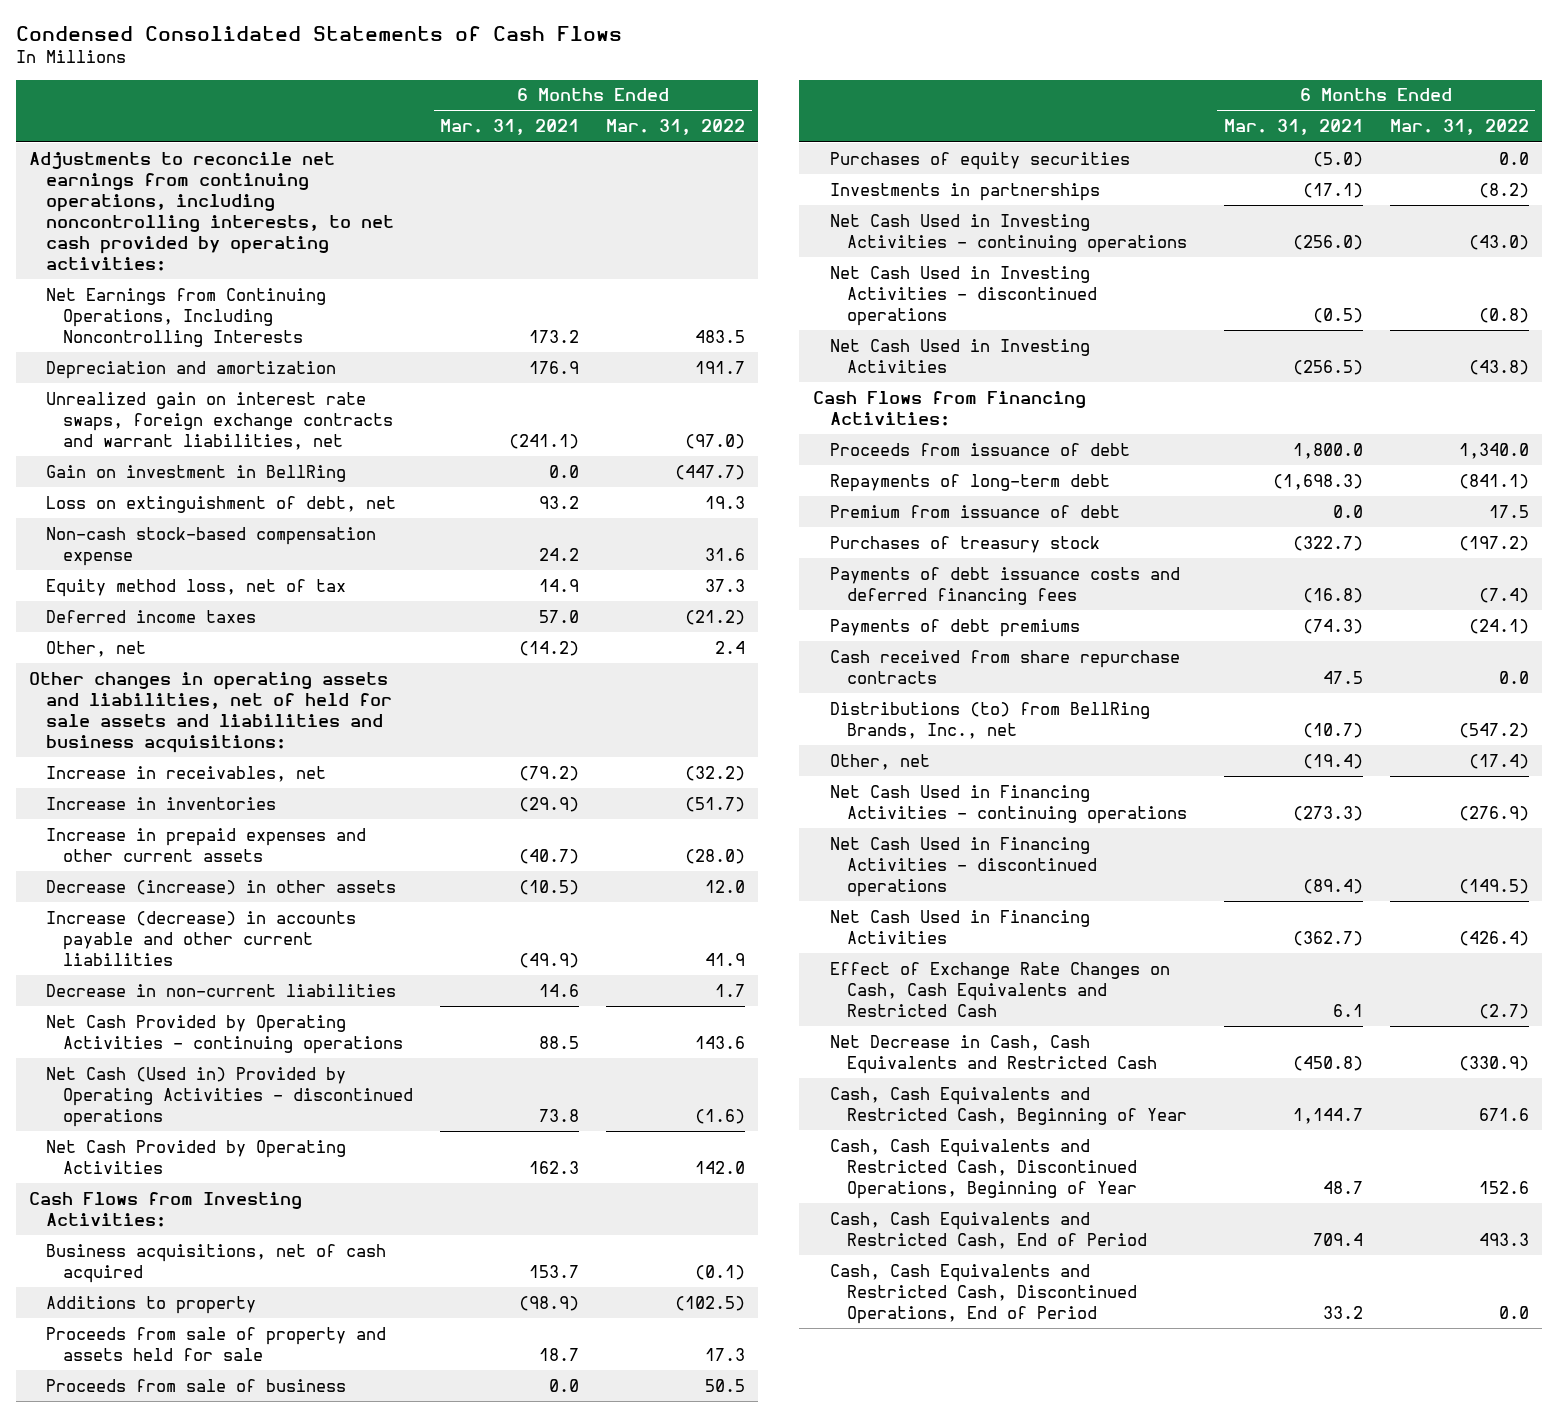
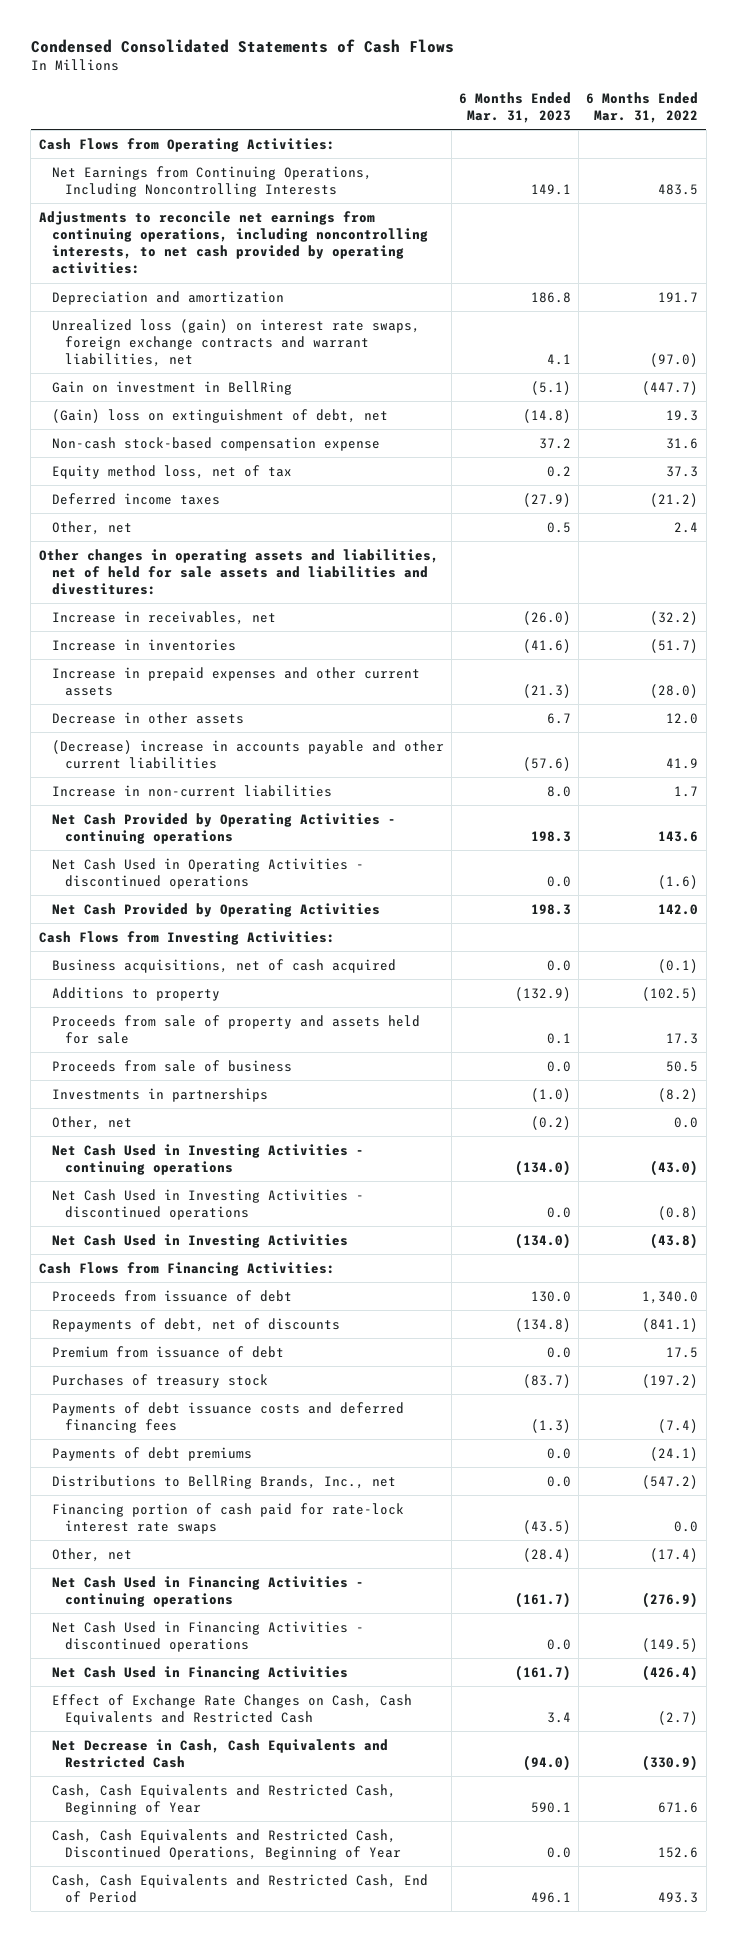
[440,119,580,136] Mar. 31, 2021 -> none
none -> [458,91,571,124] 6 Months Ended Mar. 31, 2023
none -> [38,137,335,152] Cash Flows from Operating Activities:
[29,151,395,271] Adjustments to reconcile net earnings from continuing operations, including noncontrolling interests, to net cash provided by operating activities: -> [38,210,428,275] Adjustments to reconcile net earnings from continuing operations, including noncontrolling interests, to net cash provided by operating activities:
[46,391,394,450] Unrealized gain on interest rate swaps, foreign exchange contracts and warrant liabilities, net -> [51,318,420,368] Unrealized loss (gain) on interest rate swaps, foreign exchange contracts and warrant liabilities, net
[46,495,397,513] Loss on extinguishment of debt, net -> [51,408,388,423] (Gain) loss on extinguishment of debt, net
[29,671,393,753] Other changes in operating assets and liabilities, net of held for sale assets and liabilities and business acquisitions: -> [38,548,439,596] Other changes in operating assets and liabilities, net of held for sale assets and liabilities and divestitures:
[46,879,397,895] Decrease (increase) in other assets -> [51,711,244,724] Decrease in other assets
[46,910,357,966] Increase (decrease) in accounts payable and other current liabilities -> [51,739,444,769] (Decrease) increase in accounts payable and other current liabilities
[46,983,397,997] Decrease in non-current liabilities -> [51,784,332,797] Increase in non-current liabilities
[46,1066,414,1127] Net Cash (Used in) Provided by Operating Activities - discontinued operations -> [51,857,364,889] Net Cash Used in Operating Activities - discontinued operations
[829,151,1130,170] Purchases of equity securities -> none
none -> [51,1115,132,1130] Other, net
[829,473,1110,492] Repayments of long-term debt -> [51,1317,340,1332] Repayments of debt, net of discounts
[829,649,1180,684] Cash received from share repurchase contracts -> none
[829,701,1150,739] Distributions (to) from BellRing Brands, Inc., net -> [51,1474,396,1489] Distributions to BellRing Brands, Inc., net
none -> [51,1502,404,1534] Financing portion of cash paid for rate-lock interest rate swaps
[829,1263,1137,1324] Cash, Cash Equivalents and Restricted Cash, Discontinued Operations, End of Period -> none

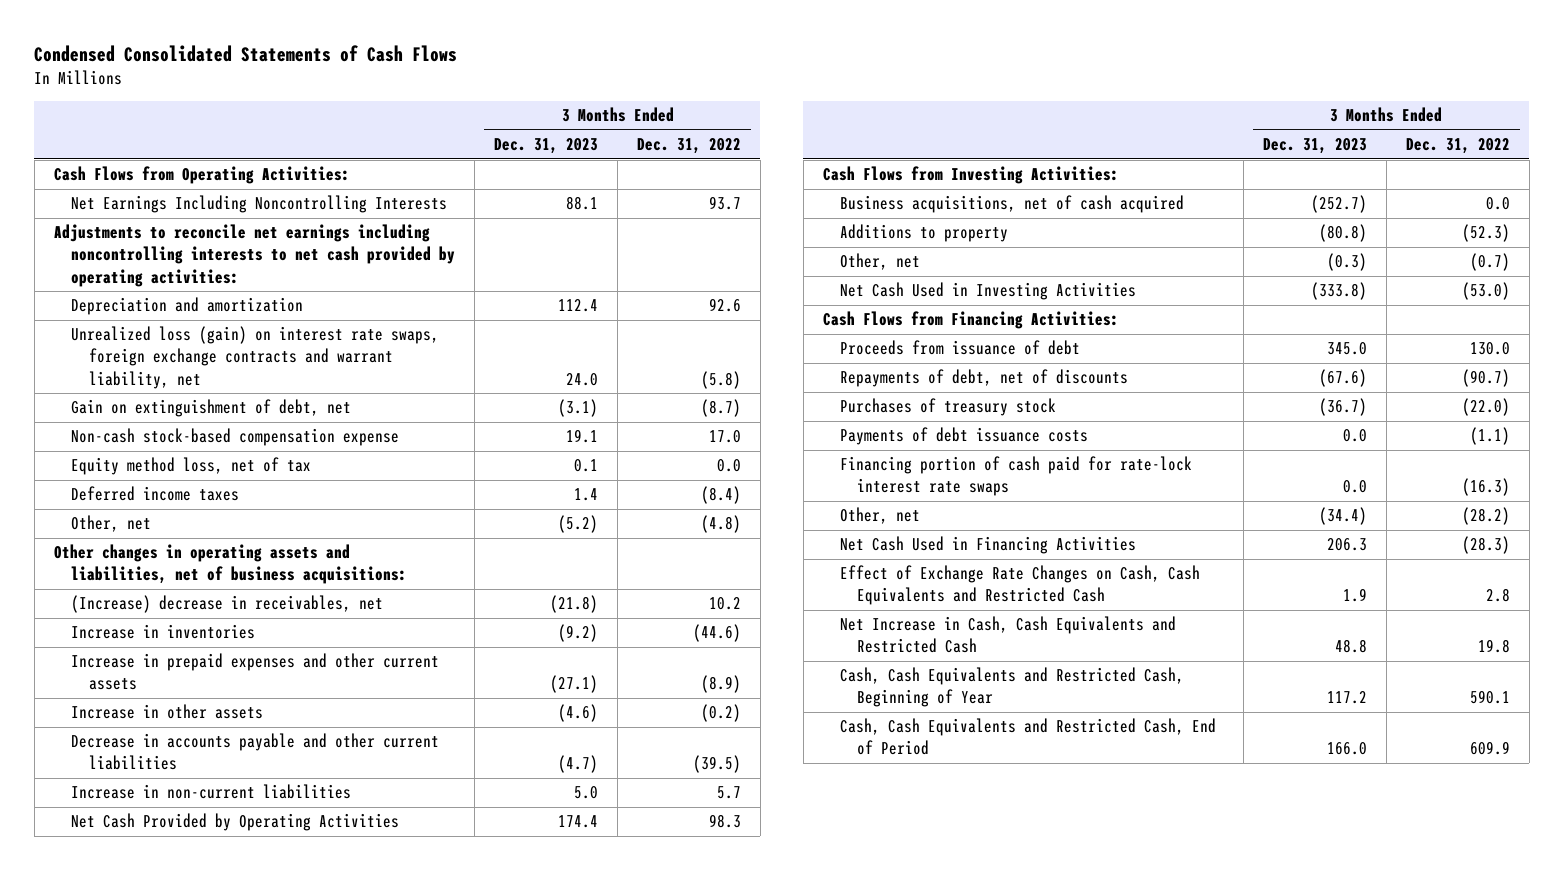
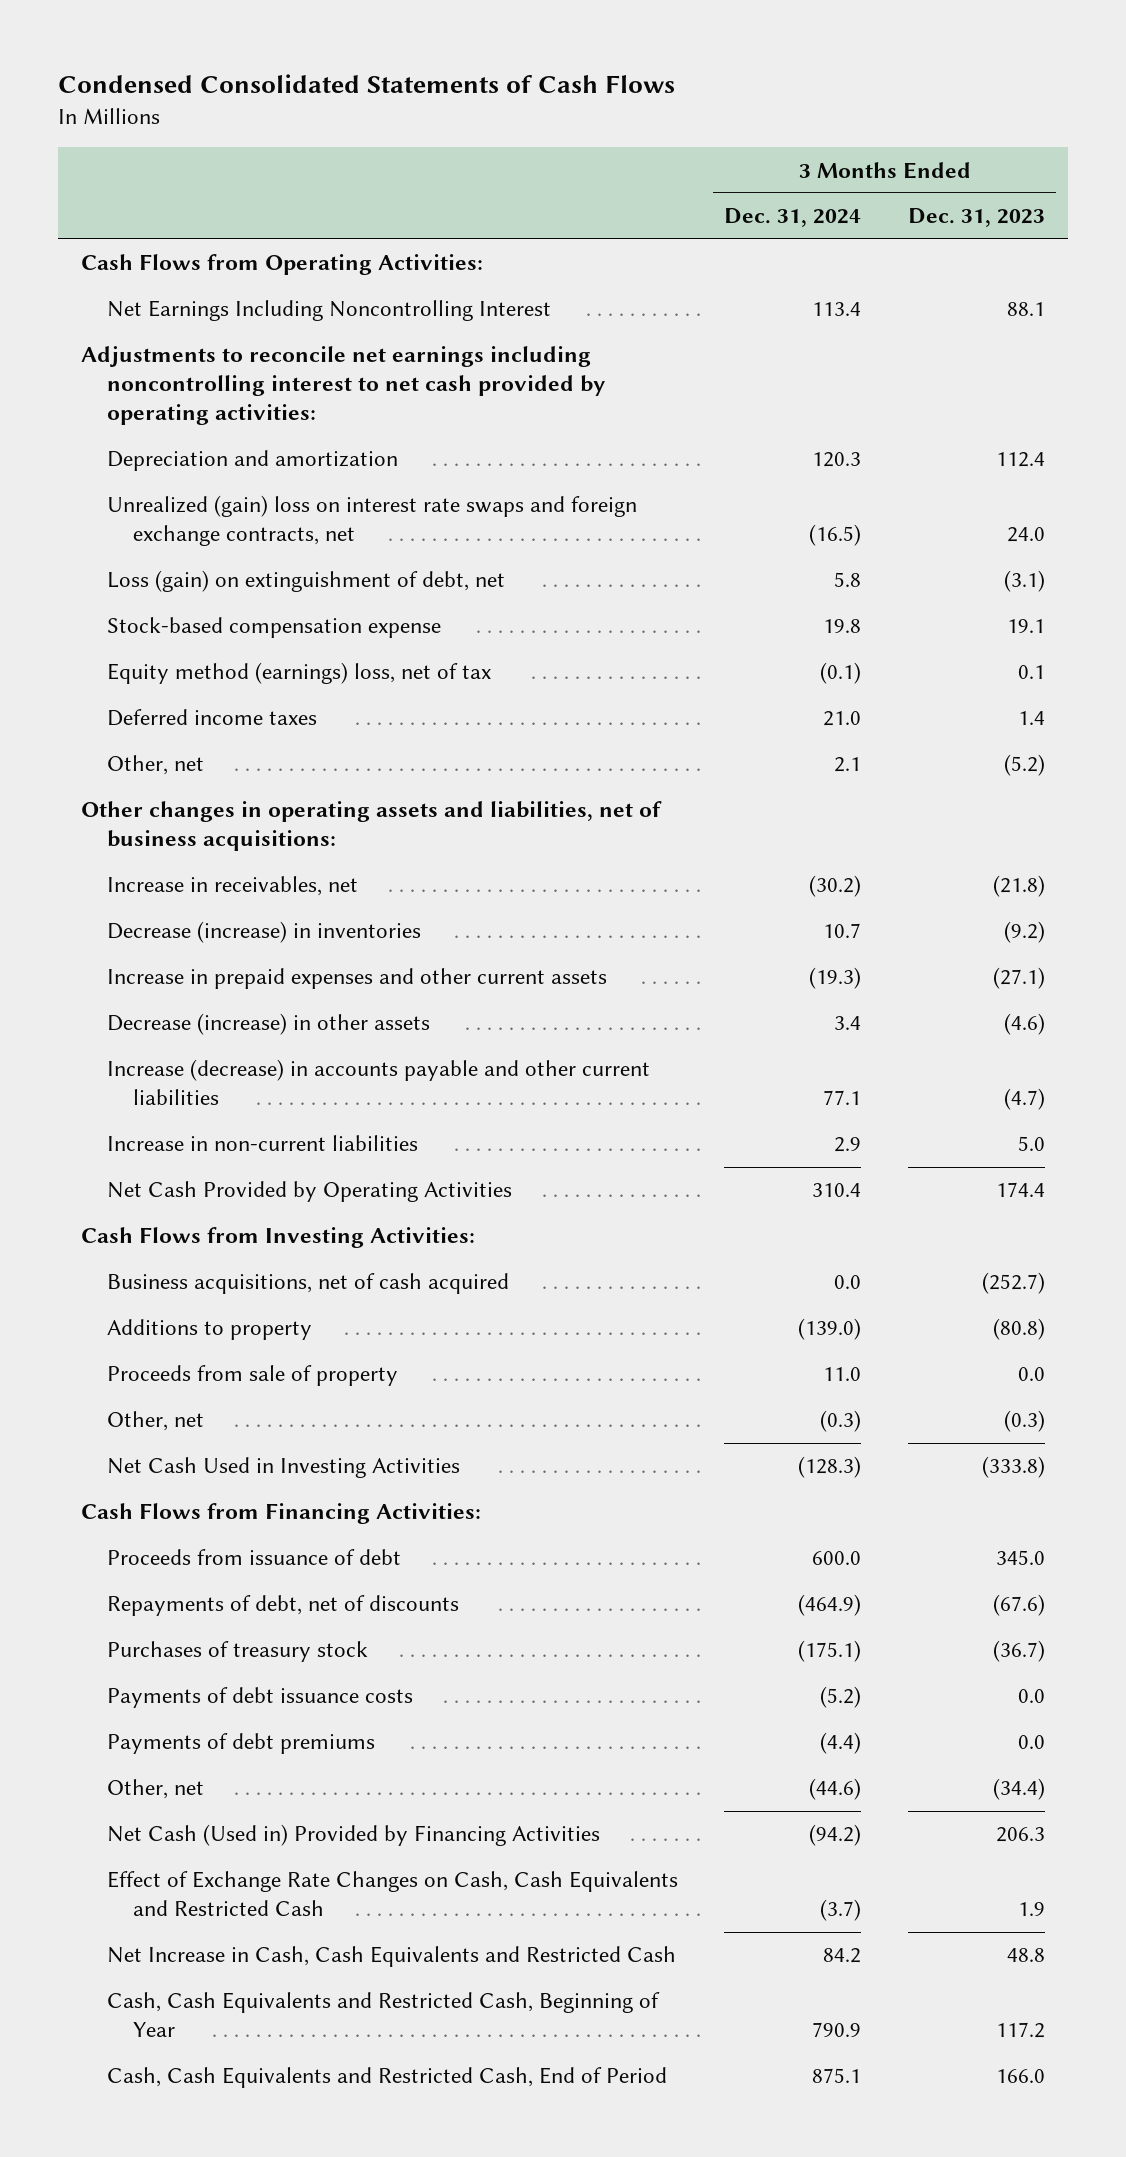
[637,138,742,155] Dec. 31, 2022 -> none
none -> [724,208,862,228] Dec. 31, 2024
[71,195,448,214] Net Earnings Including Noncontrolling Interests -> [107,300,552,322] Net Earnings Including Noncontrolling Interest
[53,224,456,287] Adjustments to reconcile net earnings including noncontrolling interests to net cash provided by operating activities: -> [81,346,606,426] Adjustments to reconcile net earnings including noncontrolling interest to net cash provided by operating activities:
[71,326,440,389] Unrealized loss (gain) on interest rate swaps, foreign exchange contracts and warrant liability, net -> [107,495,638,547] Unrealized (gain) loss on interest rate swaps and foreign exchange contracts, net
[71,399,352,418] Gain on extinguishment of debt, net -> [107,570,506,593] Loss (gain) on extinguishment of debt, net
[71,428,400,447] Non-cash stock-based compensation expense -> [107,617,442,639] Stock-based compensation expense
[71,457,312,476] Equity method loss, net of tax -> [107,662,492,685] Equity method (earnings) loss, net of tax
[71,595,384,614] (Increase) decrease in receivables, net -> [107,876,359,897] Increase in receivables, net
[71,624,256,640] Increase in inventories -> [107,921,422,944] Decrease (increase) in inventories
[71,704,264,720] Increase in other assets -> [107,1013,431,1036] Decrease (increase) in other assets
[71,733,440,771] Decrease in accounts payable and other current liabilities -> [107,1059,651,1106] Increase (decrease) in accounts payable and other current liabilities
none -> [107,1365,399,1387] Proceeds from sale of property
[840,456,1193,497] Financing portion of cash paid for rate-lock interest rate swaps -> none
none -> [107,1733,376,1755] Payments of debt premiums
[840,536,1137,555] Net Cash Used in Financing Activities -> [107,1824,601,1847] Net Cash (Used in) Provided by Financing Activities

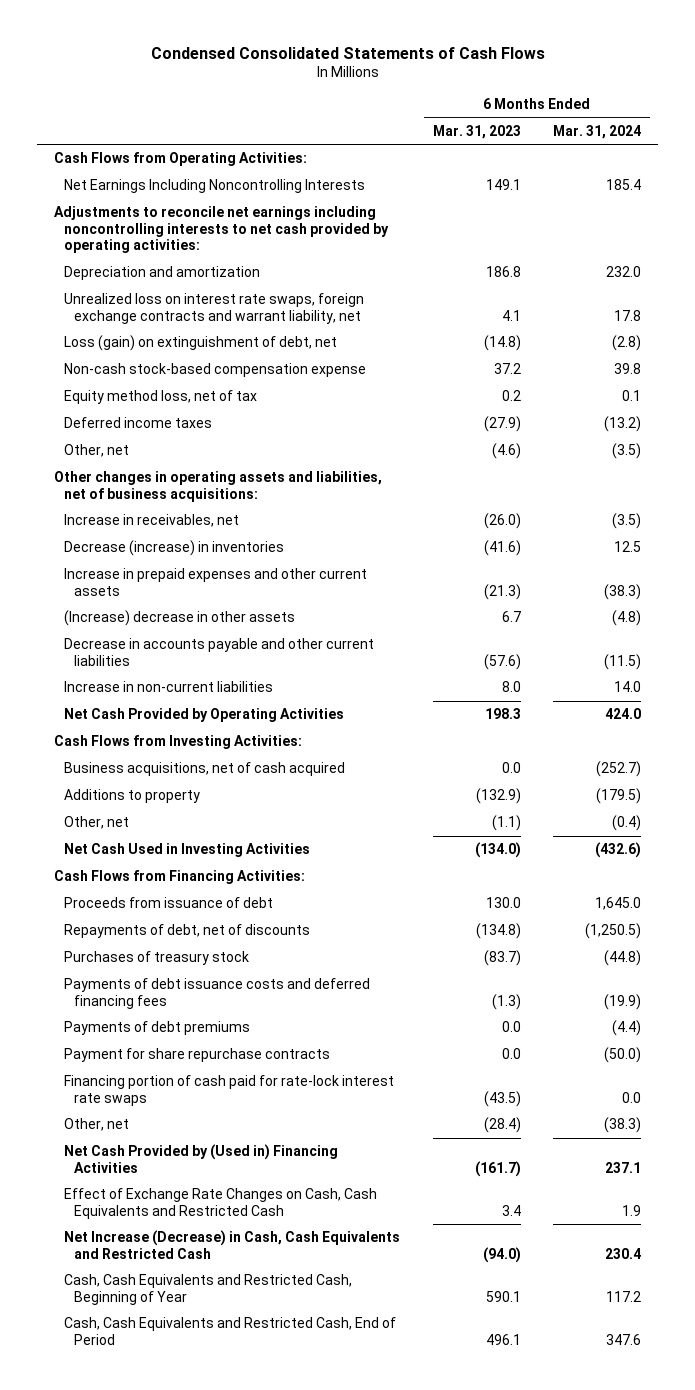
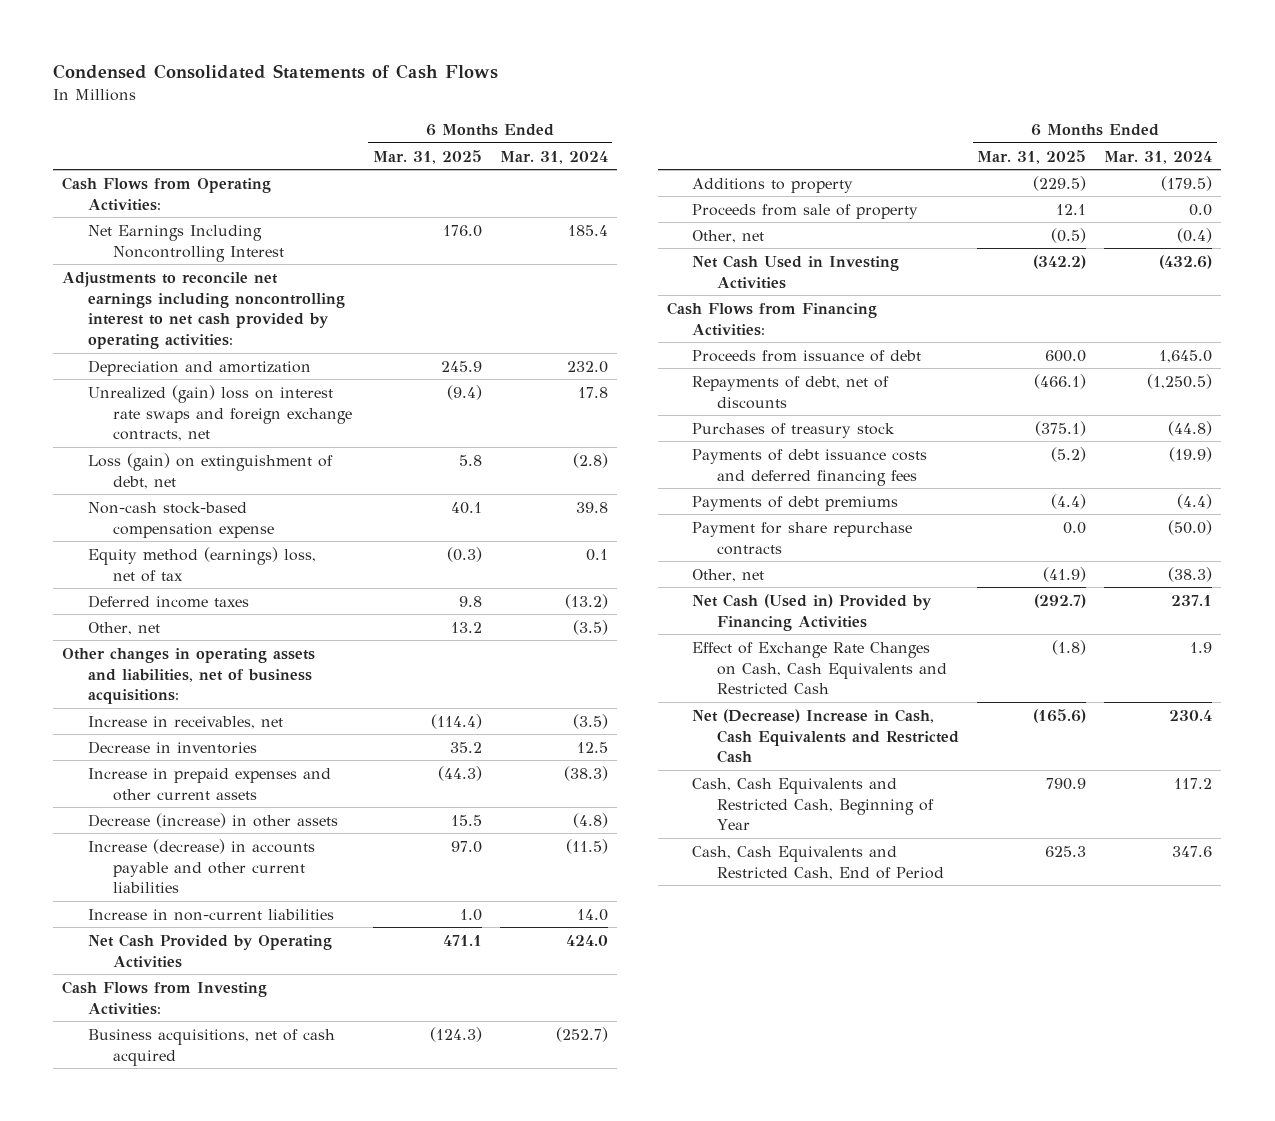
[432,124,521,139] Mar. 31, 2023 -> none
none -> [372,149,482,164] Mar. 31, 2025
[63,179,365,194] Net Earnings Including Noncontrolling Interests -> [87,224,284,262] Net Earnings Including Noncontrolling Interest
[53,206,389,254] Adjustments to reconcile net earnings including noncontrolling interests to net cash provided by operating activities: -> [62,271,345,350] Adjustments to reconcile net earnings including noncontrolling interest to net cash provided by operating activities:
[63,293,364,324] Unrealized loss on interest rate swaps, foreign exchange contracts and warrant liability, net -> [87,384,352,442] Unrealized (gain) loss on interest rate swaps and foreign exchange contracts, net
[63,390,257,405] Equity method loss, net of tax -> [87,546,316,582] Equity method (earnings) loss, net of tax
[63,540,284,557] Decrease (increase) in inventories -> [87,740,257,754] Decrease in inventories
[63,610,295,627] (Increase) decrease in other assets -> [87,812,338,828] Decrease (increase) in other assets
[63,638,374,666] Decrease in accounts payable and other current liabilities -> [87,838,315,894] Increase (decrease) in accounts payable and other current liabilities
none -> [691,203,918,219] Proceeds from sale of property
[63,1075,394,1106] Financing portion of cash paid for rate-lock interest rate swaps -> none
[63,1144,338,1173] Net Cash Provided by (Used in) Financing Activities -> [691,593,932,631] Net Cash (Used in) Provided by Financing Activities
[63,1230,400,1259] Net Increase (Decrease) in Cash, Cash Equivalents and Restricted Cash -> [691,708,960,764] Net (Decrease) Increase in Cash, Cash Equivalents and Restricted Cash

